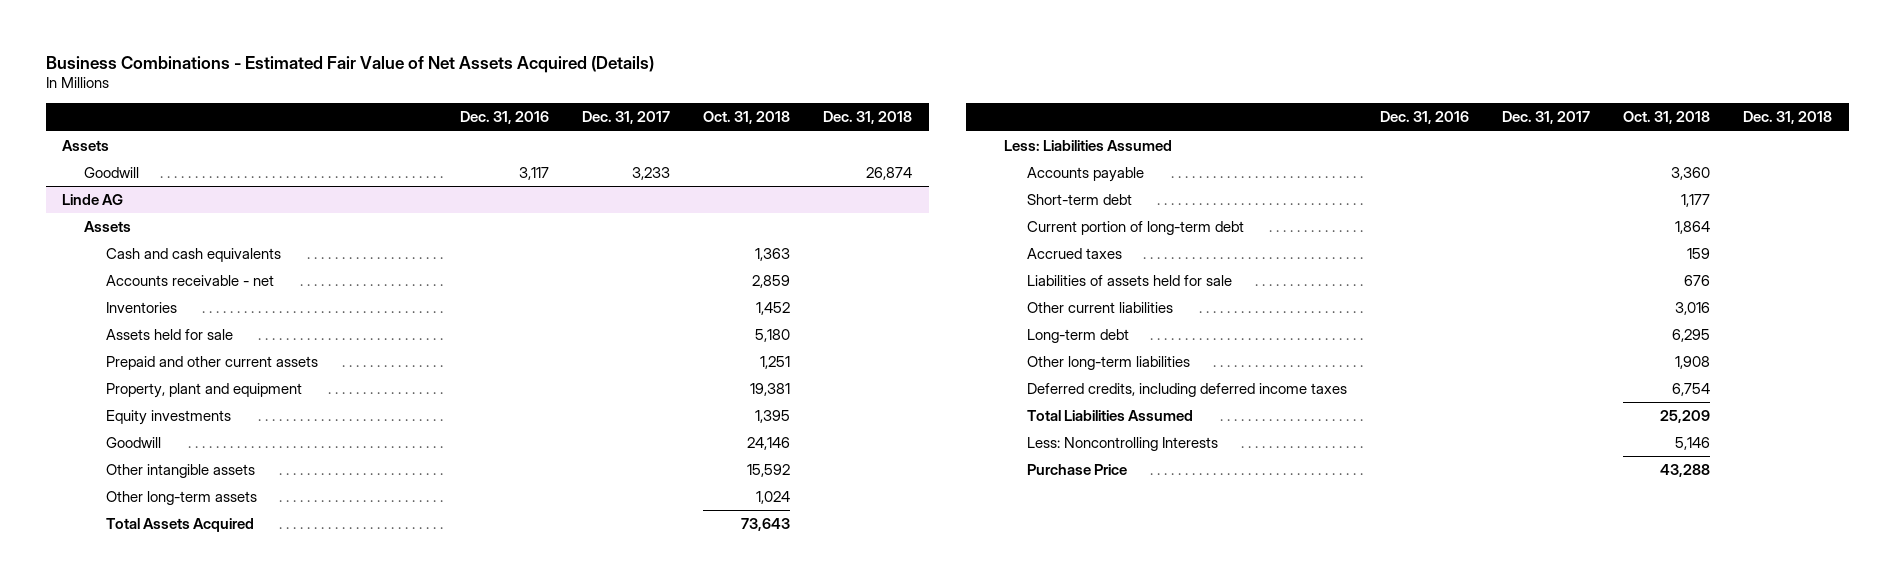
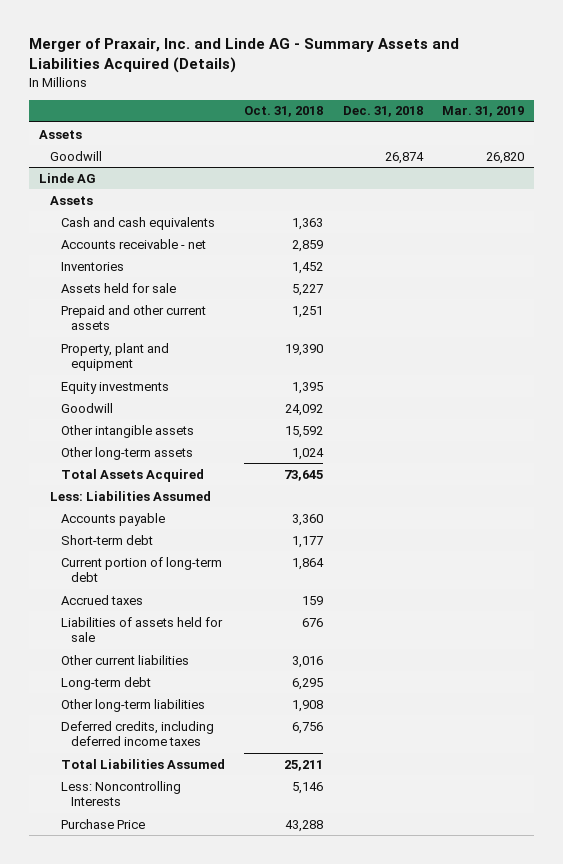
[45,55,654,73] Business Combinations - Estimated Fair Value of Net Assets Acquired (Details) -> [29,38,460,74] Merger of Praxair, Inc. and Linde AG - Summary Assets and Liabilities Acquired (Details)
[459,111,549,125] Dec. 31, 2016 -> none
[581,111,670,125] Dec. 31, 2017 -> none
none -> [441,106,524,118] Mar. 31, 2019
[755,329,791,343] 5,180 -> [292,283,324,296] 5,227
[750,383,791,397] 19,381 -> [285,343,324,356] 19,390
[747,437,791,451] 24,146 -> [285,403,324,416] 24,092
[741,518,791,532] 73,643 -> [284,469,324,481] 73,645
[1672,383,1711,397] 6,754 -> [292,721,324,734] 6,756
[1660,410,1711,424] 25,209 -> [284,759,324,771] 25,211

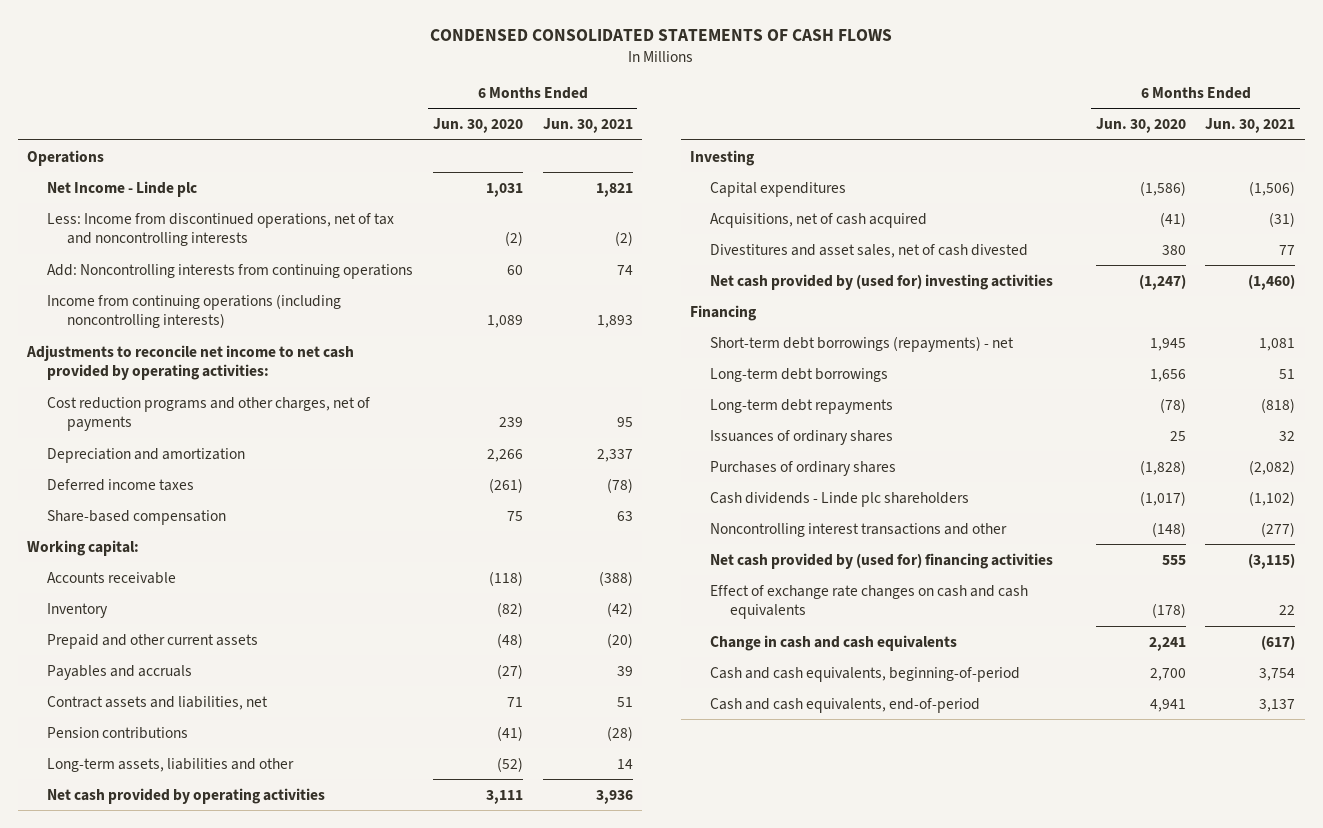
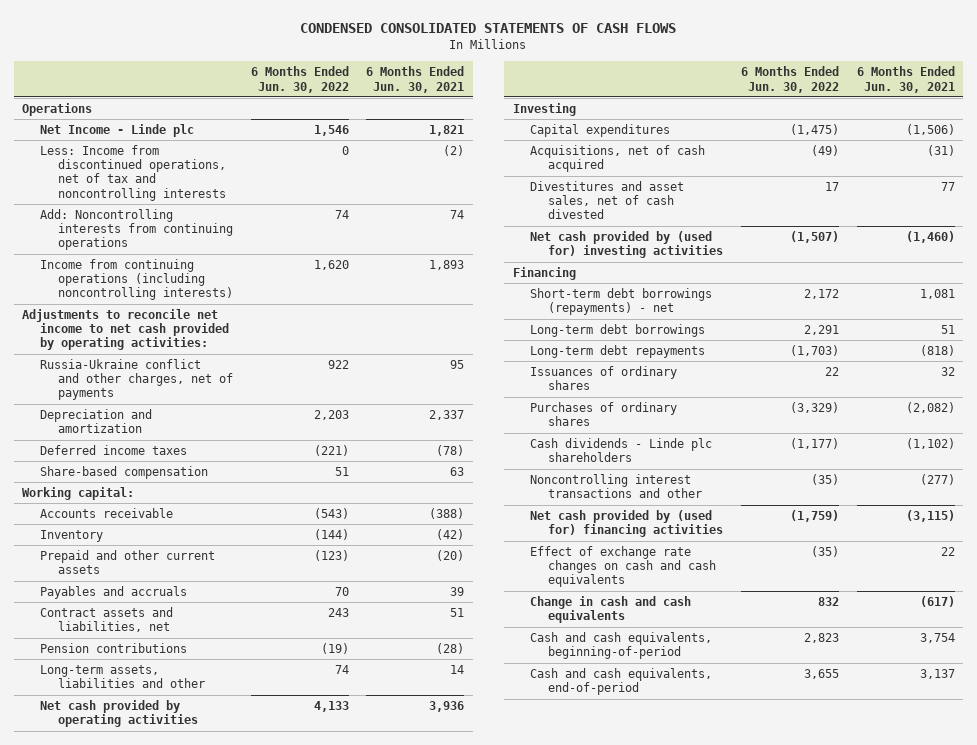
[433,118,524,134] Jun. 30, 2020 -> none
none -> [250,66,349,93] 6 Months Ended Jun. 30, 2022
[47,396,371,432] Cost reduction programs and other charges, net of payments -> [40,359,233,401] Russia-Ukraine conflict and other charges, net of payments

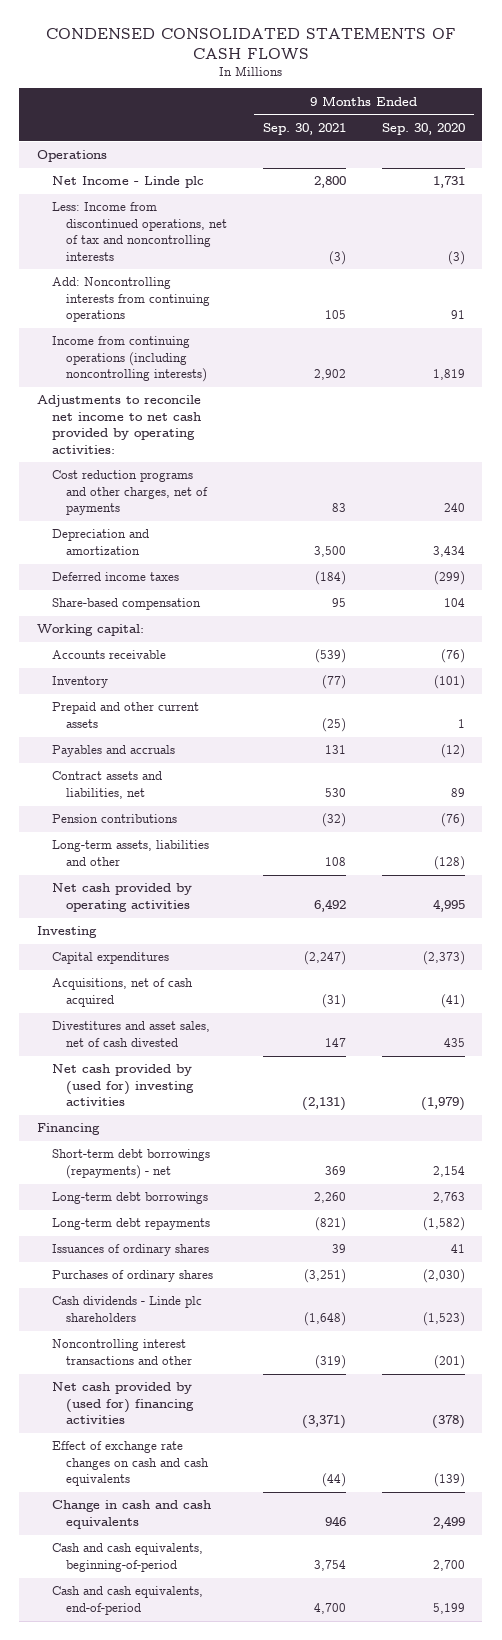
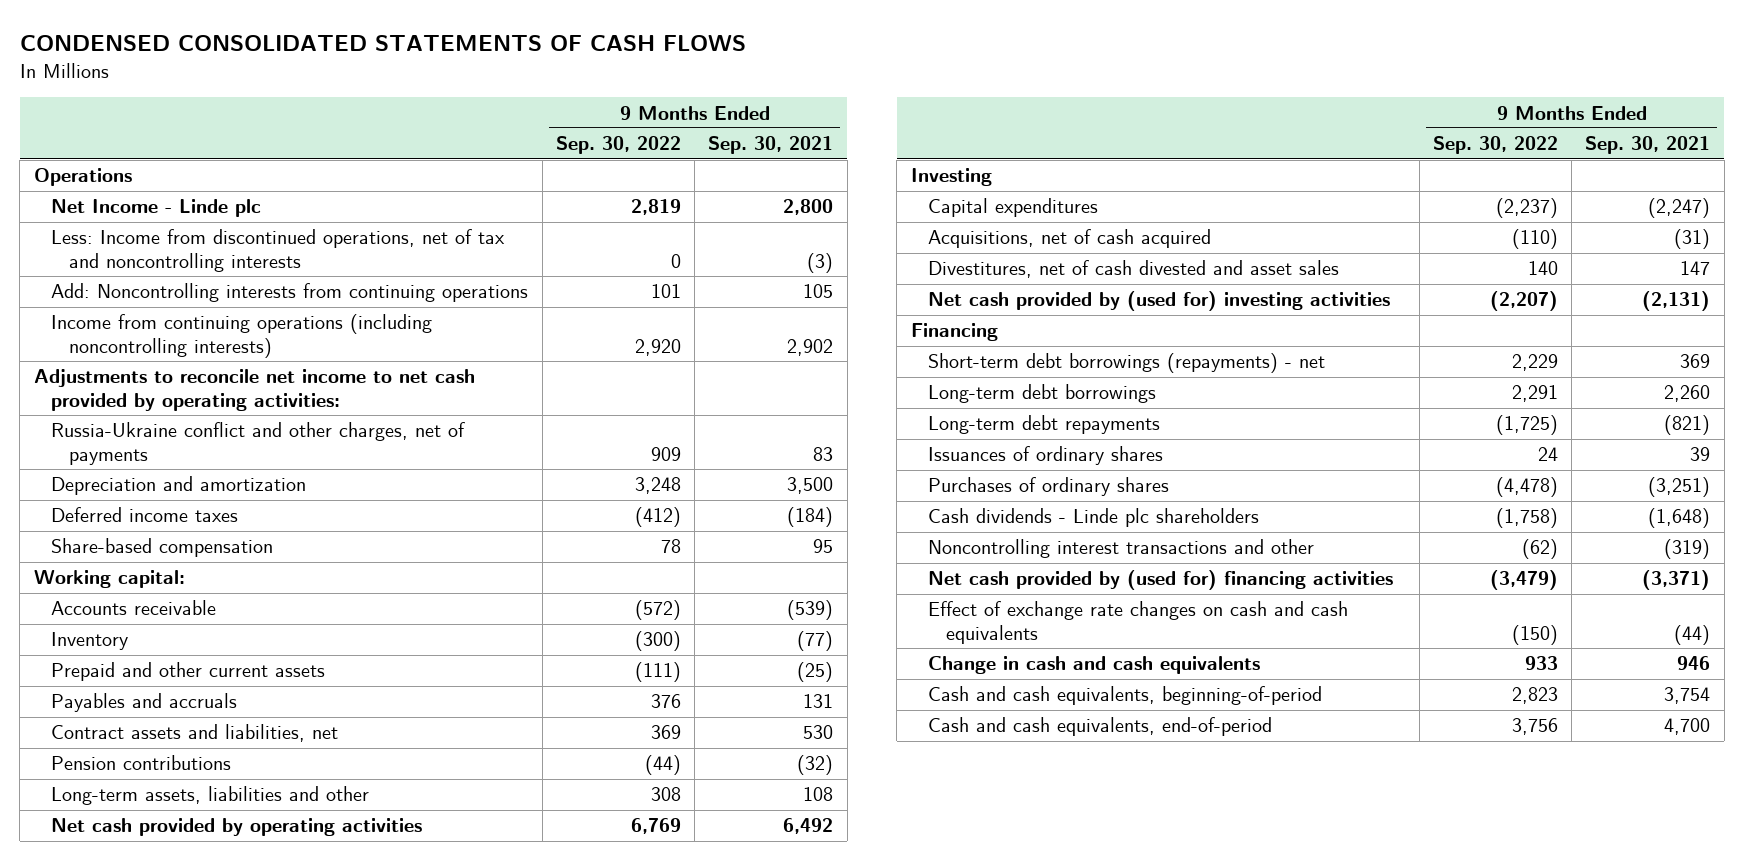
[381,123,465,136] Sep. 30, 2020 -> none
none -> [555,136,681,155] Sep. 30, 2022
[51,470,209,516] Cost reduction programs and other charges, net of payments -> [51,422,466,465] Russia-Ukraine conflict and other charges, net of payments
[51,1021,210,1047] Divestitures and asset sales, net of cash divested -> [928,260,1340,279] Divestitures, net of cash divested and asset sales

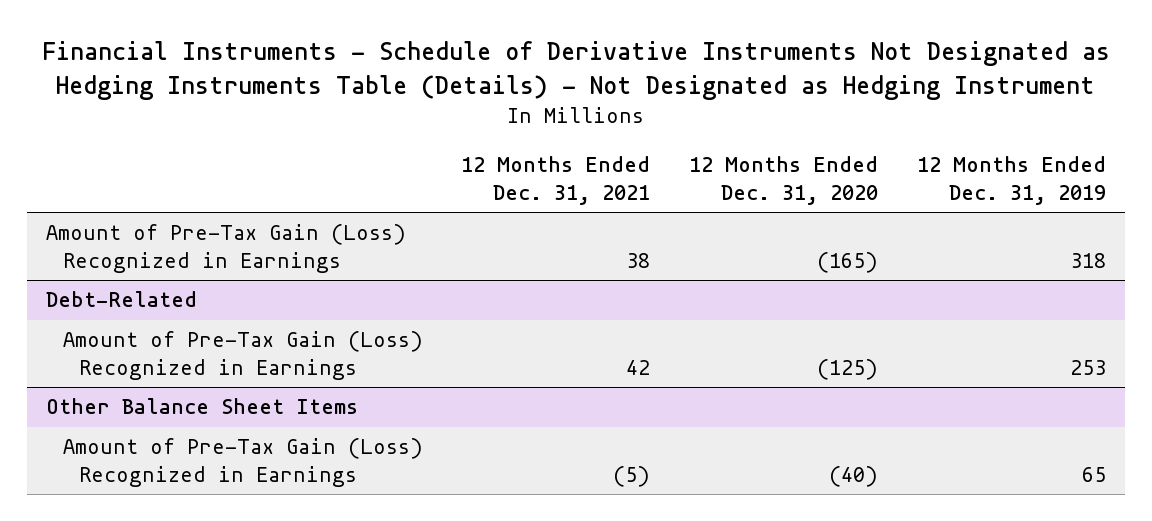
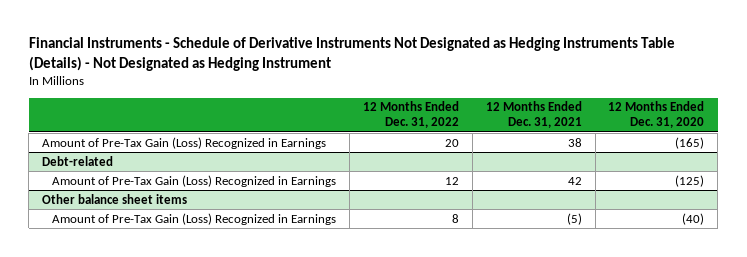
[916,155,1106,205] 12 Months Ended Dec. 31, 2019 -> none
none -> [363,101,460,129] 12 Months Ended Dec. 31, 2022
[46,291,198,308] Debt-Related -> [42,155,114,166] Debt-related
[46,398,359,415] Other Balance Sheet Items -> [42,193,188,204] Other balance sheet items

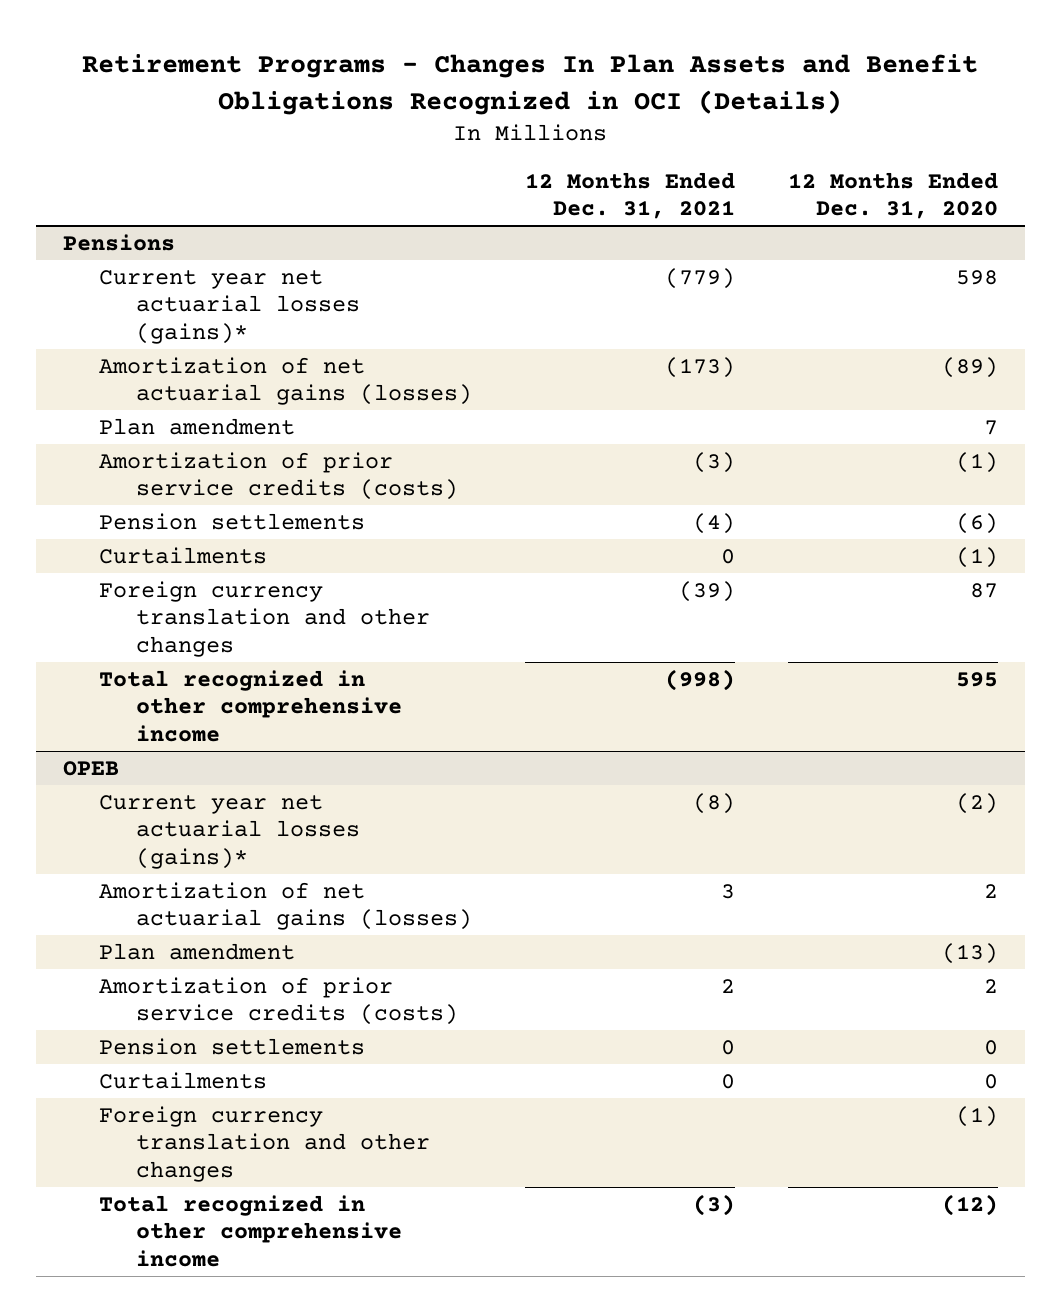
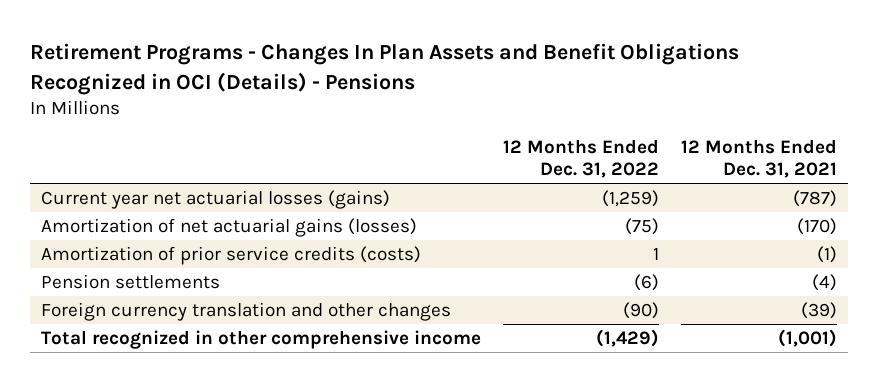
[82,54,979,115] Retirement Programs - Changes In Plan Assets and Benefit Obligations Recognized in OCI (Details) -> [30,43,740,95] Retirement Programs - Changes In Plan Assets and Benefit Obligations Recognized in OCI (Details) - Pensions
[788,171,999,220] 12 Months Ended Dec. 31, 2020 -> none
none -> [503,139,660,179] 12 Months Ended Dec. 31, 2022
[62,233,175,251] Pensions -> none
[99,417,296,435] Plan amendment -> none
[99,269,360,344] Current year net actuarial losses (gains)* -> [41,189,391,209] Current year net actuarial losses (gains)
[665,267,736,289] (779) -> [792,189,837,207] (787)
[665,356,736,378] (173) -> [796,217,837,235] (170)
[693,451,736,473] (3) -> [816,245,837,263] (1)
[99,546,268,564] Curtailments -> none
[62,760,119,776] OPEB -> none
[99,794,360,869] Current year net actuarial losses (gains)* -> none
[99,881,472,931] Amortization of net actuarial gains (losses) -> none
[99,942,296,960] Plan amendment -> none
[99,976,458,1026] Amortization of prior service credits (costs) -> none
[99,1037,366,1055] Pension settlements -> none
[99,1071,268,1089] Curtailments -> none
[99,1105,430,1182] Foreign currency translation and other changes -> none
[99,1194,402,1267] Total recognized in other comprehensive income -> none
[665,668,736,691] (998) -> [777,328,837,347] (1,001)

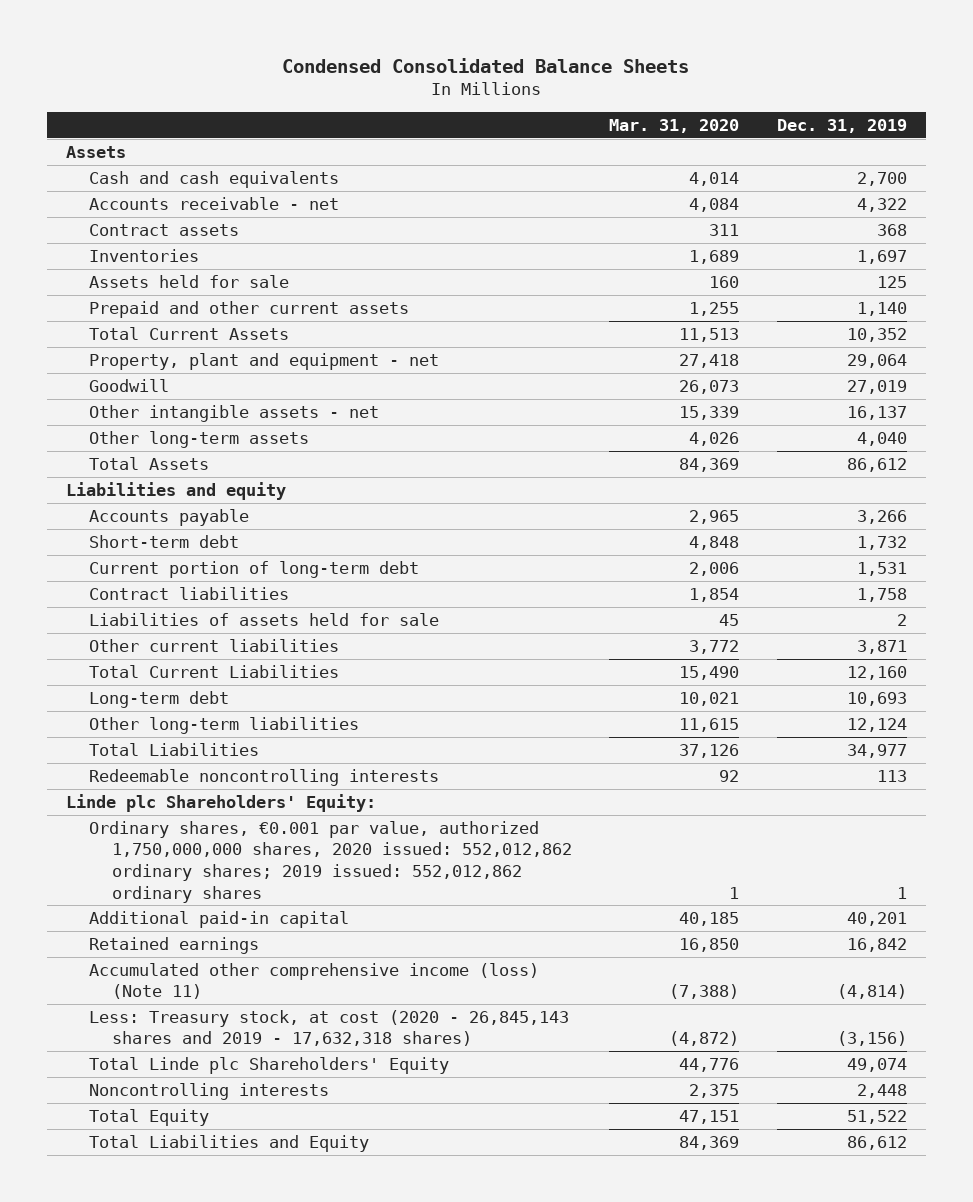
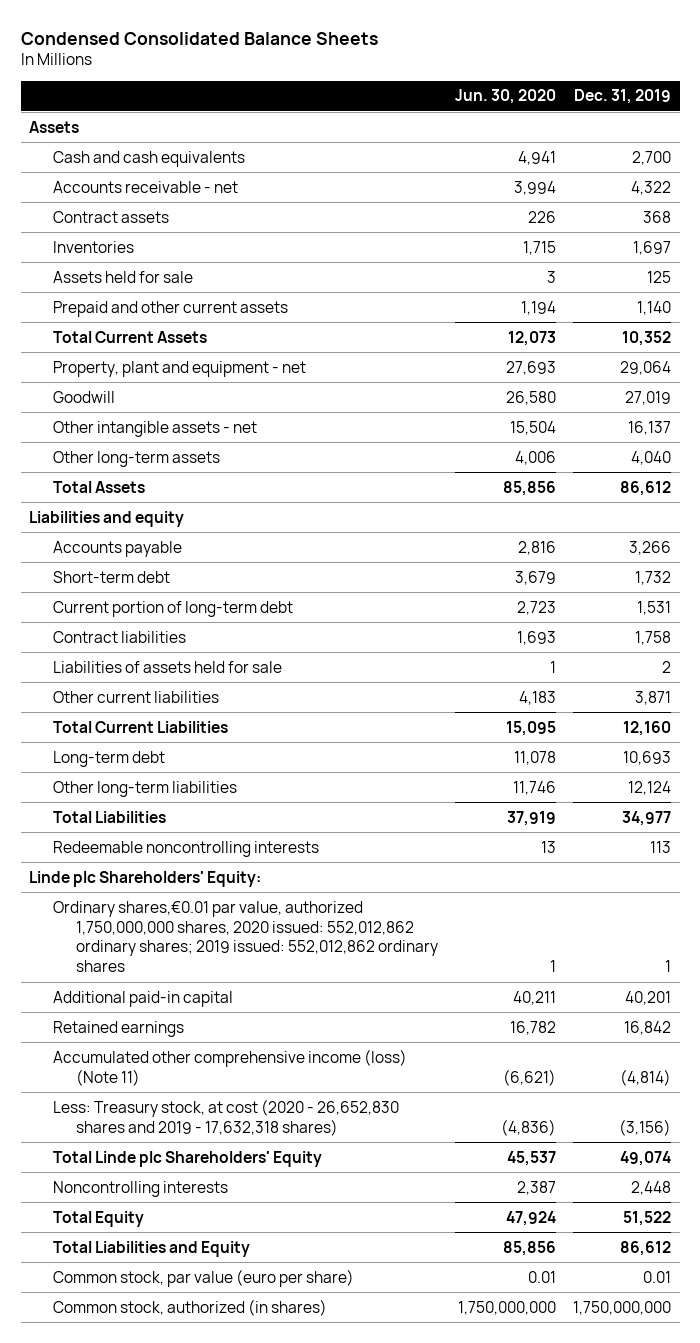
[609,118,740,133] Mar. 31, 2020 -> none
none -> [455,89,557,105] Jun. 30, 2020
[88,820,572,903] Ordinary shares, €0.001 par value, authorized 1,750,000,000 shares, 2020 issued: 552,012,862 ordinary shares; 2019 issued: 552,012,862 ordinary shares -> [52,900,439,973] Ordinary shares,€0.01 par value, authorized 1,750,000,000 shares, 2020 issued: 552,012,862 ordinary shares; 2019 issued: 552,012,862 ordinary shares
[88,1009,569,1047] Less: Treasury stock, at cost (2020 - 26,845,143 shares and 2019 - 17,632,318 shares) -> [52,1098,399,1136] Less: Treasury stock, at cost (2020 - 26,652,830 shares and 2019 - 17,632,318 shares)
none -> [52,1268,354,1287] Common stock, par value (euro per share)
none -> [52,1298,327,1316] Common stock, authorized (in shares)

